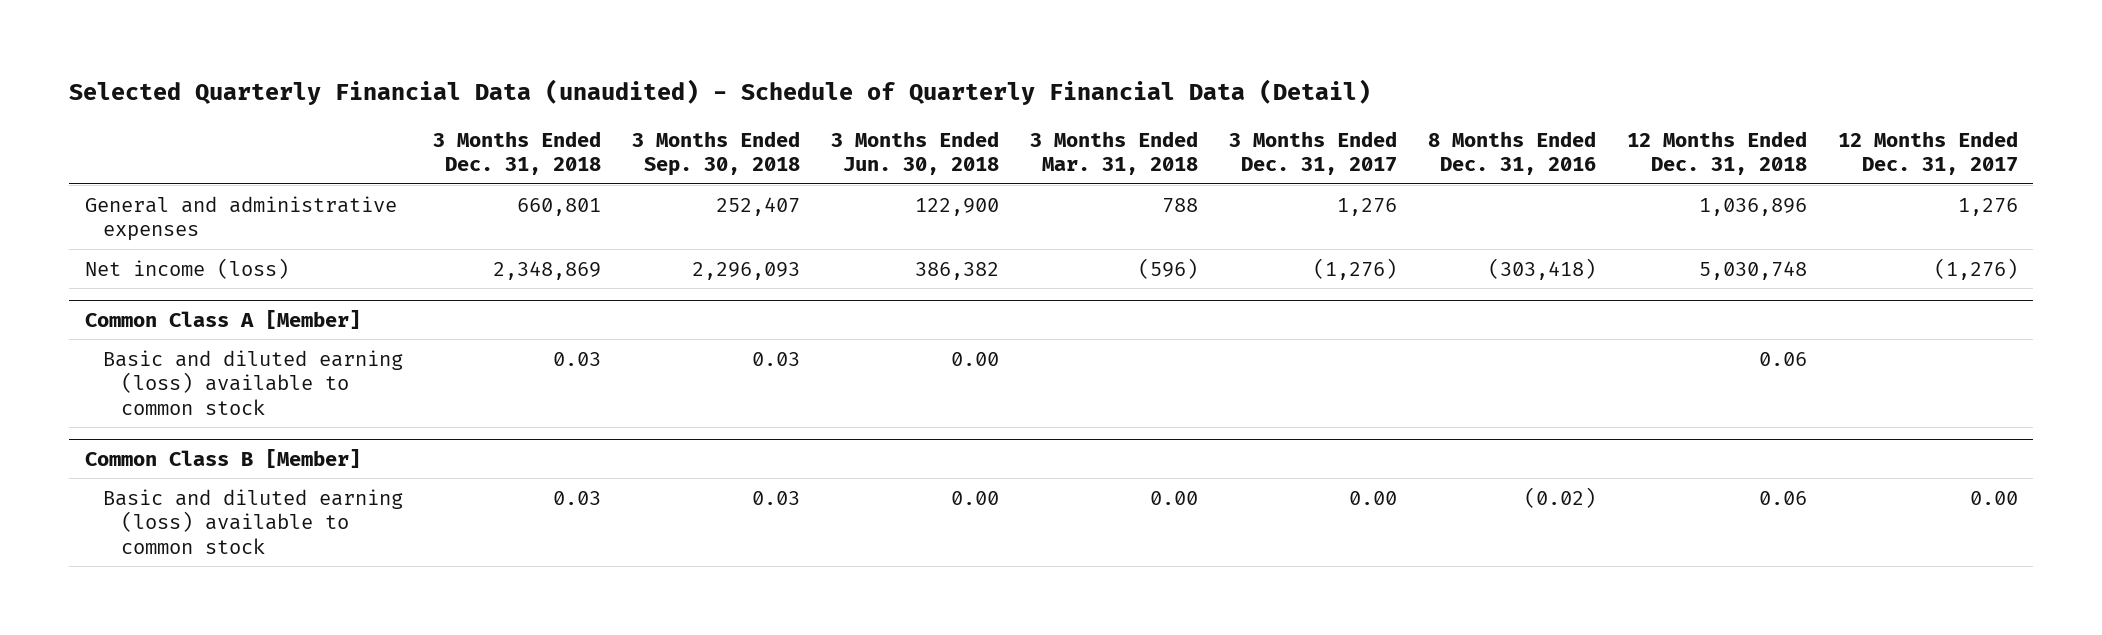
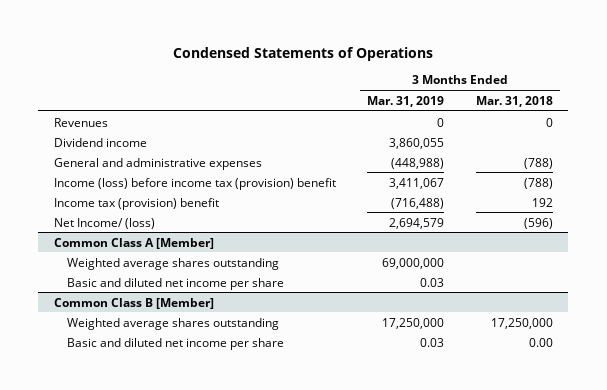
[69,79,1372,106] Selected Quarterly Financial Data (unaudited) - Schedule of Quarterly Financial Data (Detail) -> [173,46,434,61] Condensed Statements of Operations
[433,130,602,176] 3 Months Ended Dec. 31, 2018 -> none
[632,130,801,177] 3 Months Ended Sep. 30, 2018 -> none
[831,130,1000,176] 3 Months Ended Jun. 30, 2018 -> none
[1229,130,1398,176] 3 Months Ended Dec. 31, 2017 -> none
[1428,130,1597,176] 8 Months Ended Dec. 31, 2016 -> none
[1626,130,1807,176] 12 Months Ended Dec. 31, 2018 -> none
[1837,130,2018,176] 12 Months Ended Dec. 31, 2017 -> none
none -> [367,95,445,107] Mar. 31, 2019
none -> [54,117,109,127] Revenues
none -> [54,137,148,147] Dividend income
[1162,197,1199,213] 788 -> [523,157,553,169] (788)
none -> [54,177,337,190] Income (loss) before income tax (provision) benefit
none -> [54,197,220,210] Income tax (provision) benefit
[84,257,289,279] Net income (loss) -> [54,217,156,229] Net Income/ (loss)
none -> [67,257,280,270] Weighted average shares outstanding
[102,349,403,415] Basic and diluted earning (loss) available to common stock -> [67,277,285,290] Basic and diluted net income per share
none -> [67,317,280,330] Weighted average shares outstanding
[102,488,403,554] Basic and diluted earning (loss) available to common stock -> [67,337,285,350] Basic and diluted net income per share

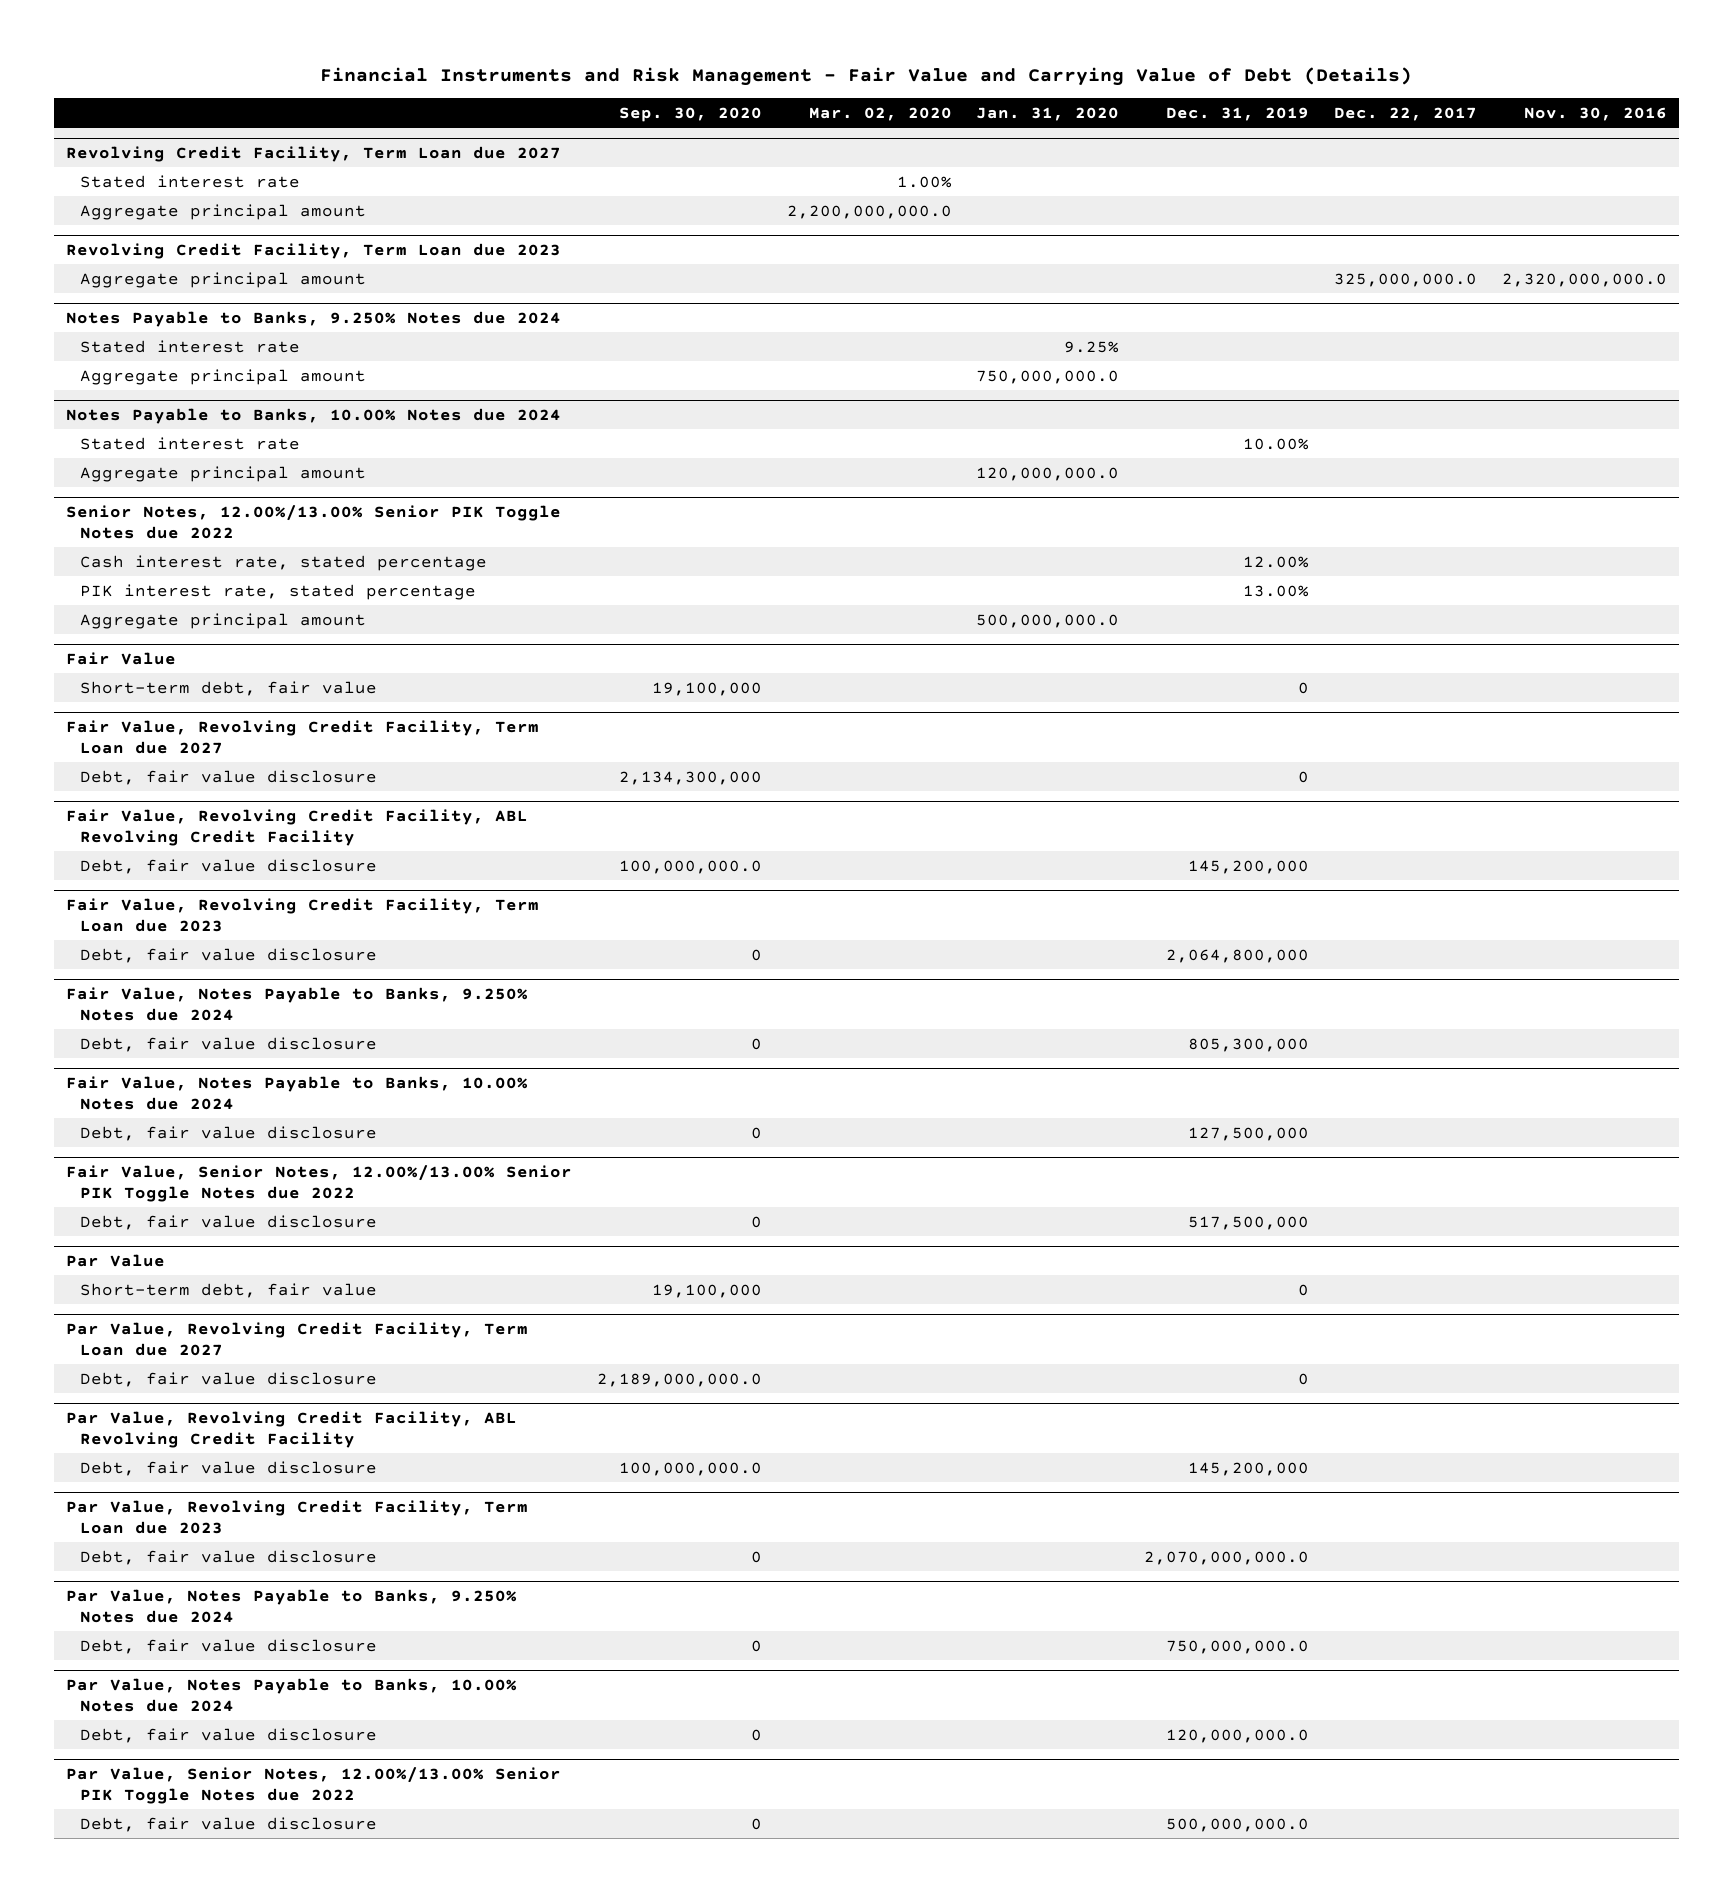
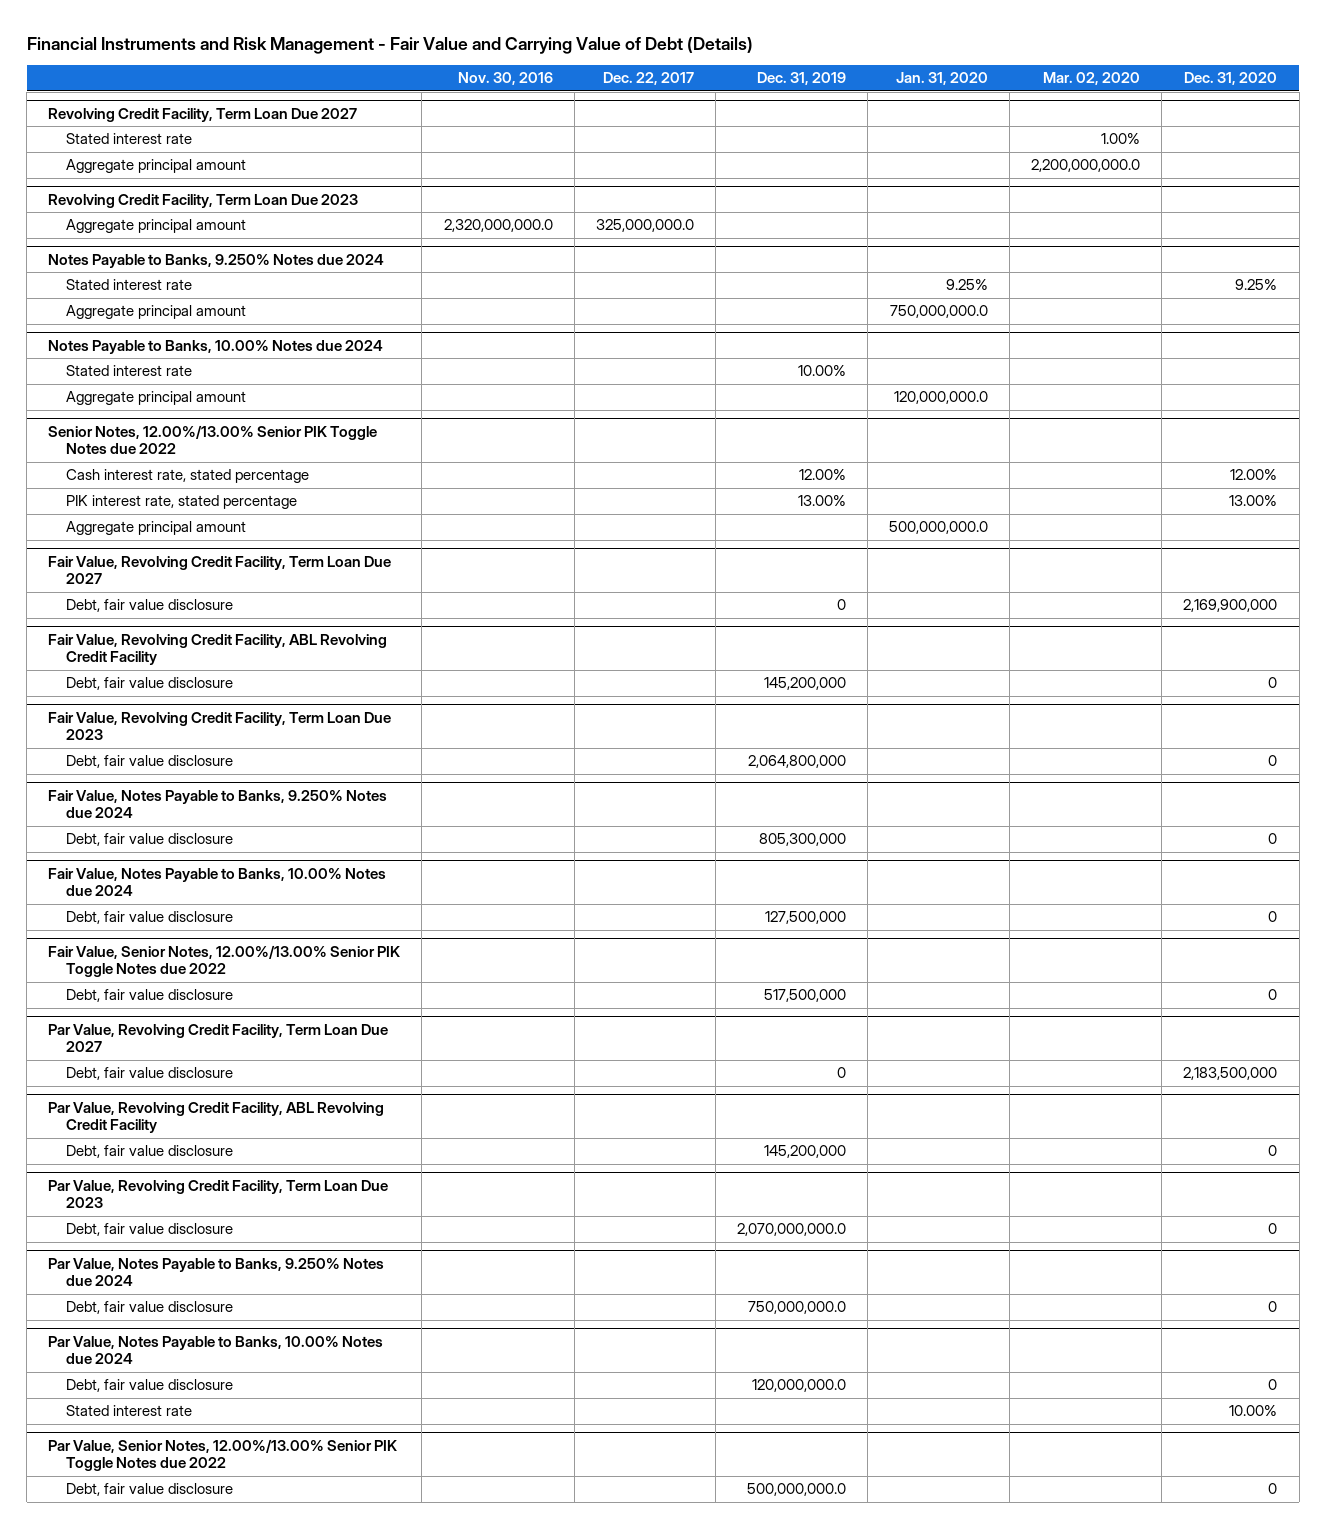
[618,106,762,122] Sep. 30, 2020 -> none
none -> [1184,72,1278,86] Dec. 31, 2020
[65,146,561,163] Revolving Credit Facility, Term Loan due 2027 -> [48,108,358,123] Revolving Credit Facility, Term Loan Due 2027
[65,243,561,260] Revolving Credit Facility, Term Loan due 2023 -> [48,194,359,209] Revolving Credit Facility, Term Loan Due 2023
[65,652,176,666] Fair Value -> none
[79,680,377,696] Short-term debt, fair value -> none
[65,720,539,755] Fair Value, Revolving Credit Facility, Term Loan due 2027 -> [48,556,392,585] Fair Value, Revolving Credit Facility, Term Loan Due 2027
[65,898,539,933] Fair Value, Revolving Credit Facility, Term Loan due 2023 -> [48,712,392,741] Fair Value, Revolving Credit Facility, Term Loan Due 2023
[65,1254,165,1268] Par Value -> none
[79,1282,377,1298] Short-term debt, fair value -> none
[65,1322,528,1357] Par Value, Revolving Credit Facility, Term Loan due 2027 -> [48,1024,389,1053] Par Value, Revolving Credit Facility, Term Loan Due 2027
[65,1500,528,1535] Par Value, Revolving Credit Facility, Term Loan due 2023 -> [48,1180,389,1209] Par Value, Revolving Credit Facility, Term Loan Due 2023
none -> [65,1405,192,1417] Stated interest rate

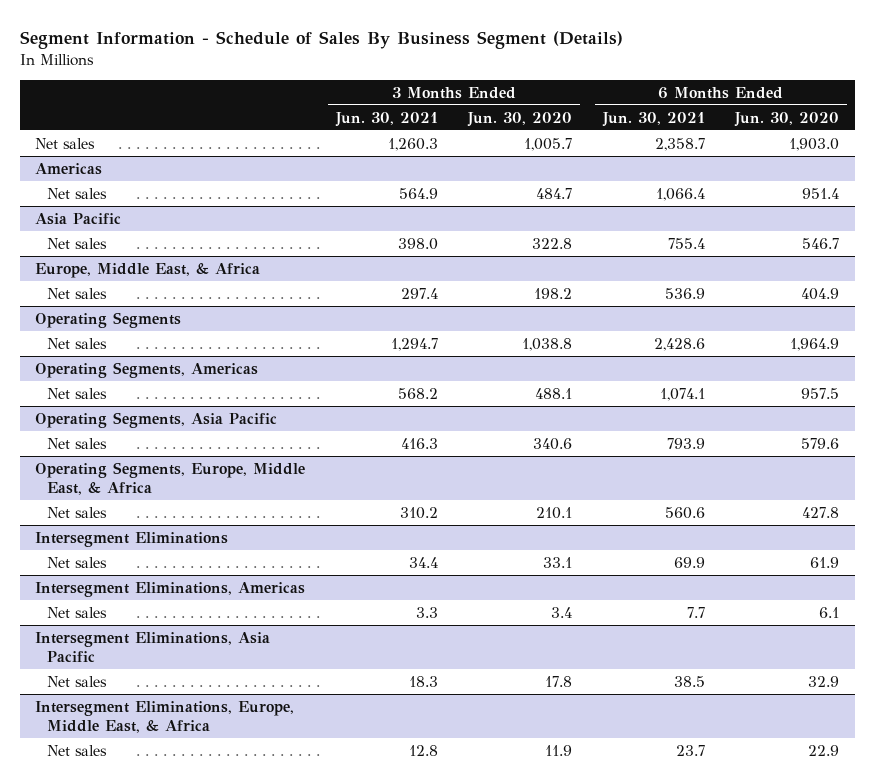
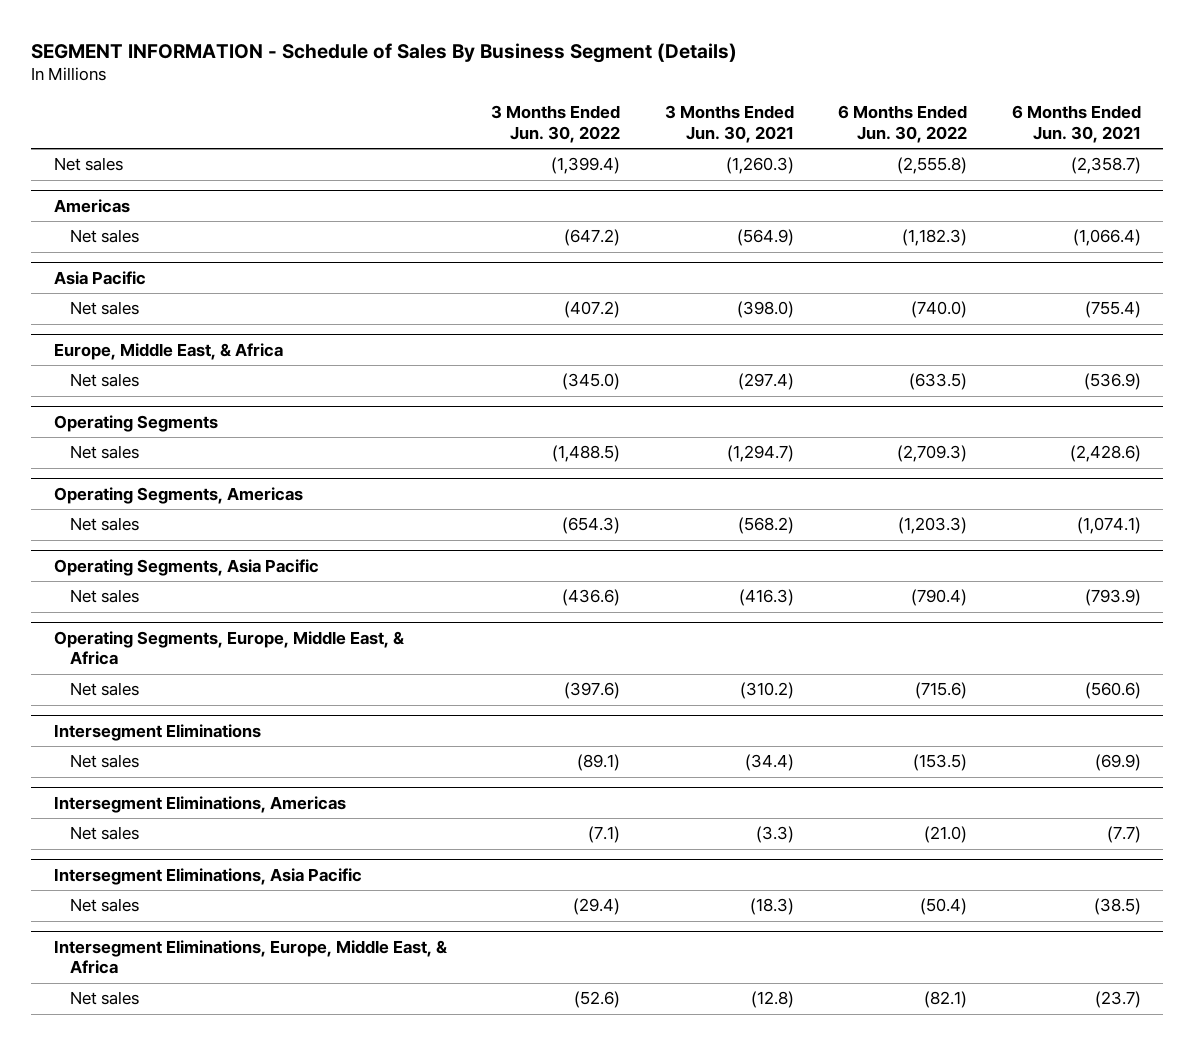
[19,30,623,49] Segment Information - Schedule of Sales By Business Segment (Details) -> [31,42,738,63] SEGMENT INFORMATION - Schedule of Sales By Business Segment (Details)
[467,111,573,127] Jun. 30, 2020 -> none
[734,111,840,127] Jun. 30, 2020 -> none
none -> [491,105,621,144] 3 Months Ended Jun. 30, 2022
none -> [838,105,968,144] 6 Months Ended Jun. 30, 2022
[387,137,438,151] 1,260.3 -> [725,157,794,175] (1,260.3)
[654,137,705,151] 2,358.7 -> [1070,157,1141,175] (2,358.7)
[398,187,438,199] 564.9 -> [736,229,794,247] (564.9)
[655,187,705,201] 1,066.4 -> [1072,229,1141,247] (1,066.4)
[397,237,438,250] 398.0 -> [736,301,794,319] (398.0)
[667,237,705,249] 755.4 -> [1084,301,1141,319] (755.4)
[400,287,438,299] 297.4 -> [737,373,794,391] (297.4)
[664,287,705,299] 536.9 -> [1083,373,1141,391] (536.9)
[390,337,438,351] 1,294.7 -> [726,445,794,463] (1,294.7)
[653,337,705,351] 2,428.6 -> [1069,445,1141,463] (2,428.6)
[397,387,438,399] 568.2 -> [737,517,794,535] (568.2)
[659,387,705,401] 1,074.1 -> [1076,517,1141,535] (1,074.1)
[400,437,438,449] 416.3 -> [738,589,794,607] (416.3)
[666,437,705,449] 793.9 -> [1084,589,1141,607] (793.9)
[399,506,438,519] 310.2 -> [739,682,794,700] (310.2)
[664,506,705,519] 560.6 -> [1084,682,1141,700] (560.6)
[408,556,438,568] 34.4 -> [744,754,794,772] (34.4)
[673,556,705,568] 69.9 -> [1094,754,1141,772] (69.9)
[415,606,438,618] 3.3 -> [755,826,794,844] (3.3)
[686,606,705,618] 7.7 -> [1106,826,1141,844] (7.7)
[408,675,438,687] 18.3 -> [749,898,794,916] (18.3)
[673,675,705,687] 38.5 -> [1093,898,1141,916] (38.5)
[408,744,438,756] 12.8 -> [750,991,794,1009] (12.8)
[675,744,705,756] 23.7 -> [1094,991,1141,1009] (23.7)

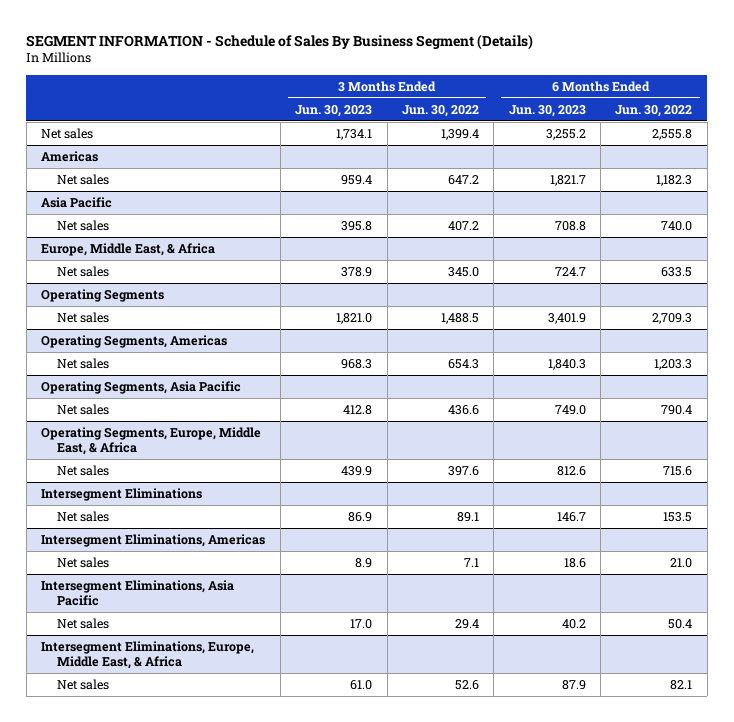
[664,105,794,144] 3 Months Ended Jun. 30, 2021 -> none
[1011,105,1141,144] 6 Months Ended Jun. 30, 2021 -> none
none -> [295,104,373,117] Jun. 30, 2023
none -> [508,104,586,117] Jun. 30, 2023
[551,157,621,175] (1,399.4) -> [440,128,479,140] 1,399.4
[897,157,968,175] (2,555.8) -> [652,128,693,140] 2,555.8
[564,229,621,247] (647.2) -> [447,174,479,185] 647.2
[902,229,968,247] (1,182.3) -> [656,174,693,186] 1,182.3
[564,301,621,319] (407.2) -> [447,220,479,231] 407.2
[911,301,968,319] (740.0) -> [661,220,693,231] 740.0
[562,373,621,391] (345.0) -> [447,266,479,277] 345.0
[909,373,968,391] (633.5) -> [661,266,693,277] 633.5
[552,445,621,463] (1,488.5) -> [440,312,479,324] 1,488.5
[897,445,968,463] (2,709.3) -> [652,312,693,324] 2,709.3
[562,517,621,535] (654.3) -> [447,358,479,369] 654.3
[898,517,968,535] (1,203.3) -> [654,358,693,370] 1,203.3
[562,589,621,607] (436.6) -> [447,404,479,415] 436.6
[911,589,968,607] (790.4) -> [661,404,693,415] 790.4
[564,682,621,700] (397.6) -> [447,465,479,476] 397.6
[915,682,968,700] (715.6) -> [663,465,693,476] 715.6
[577,754,621,772] (89.1) -> [456,511,479,522] 89.1
[913,754,968,772] (153.5) -> [663,511,693,522] 153.5
[588,826,621,844] (7.1) -> [463,557,479,567] 7.1
[924,826,968,844] (21.0) -> [670,557,693,568] 21.0
[573,898,621,916] (29.4) -> [454,618,479,629] 29.4
[920,898,968,916] (50.4) -> [668,618,693,629] 50.4
[574,991,621,1009] (52.6) -> [454,679,479,690] 52.6
[924,991,968,1009] (82.1) -> [670,679,693,690] 82.1

